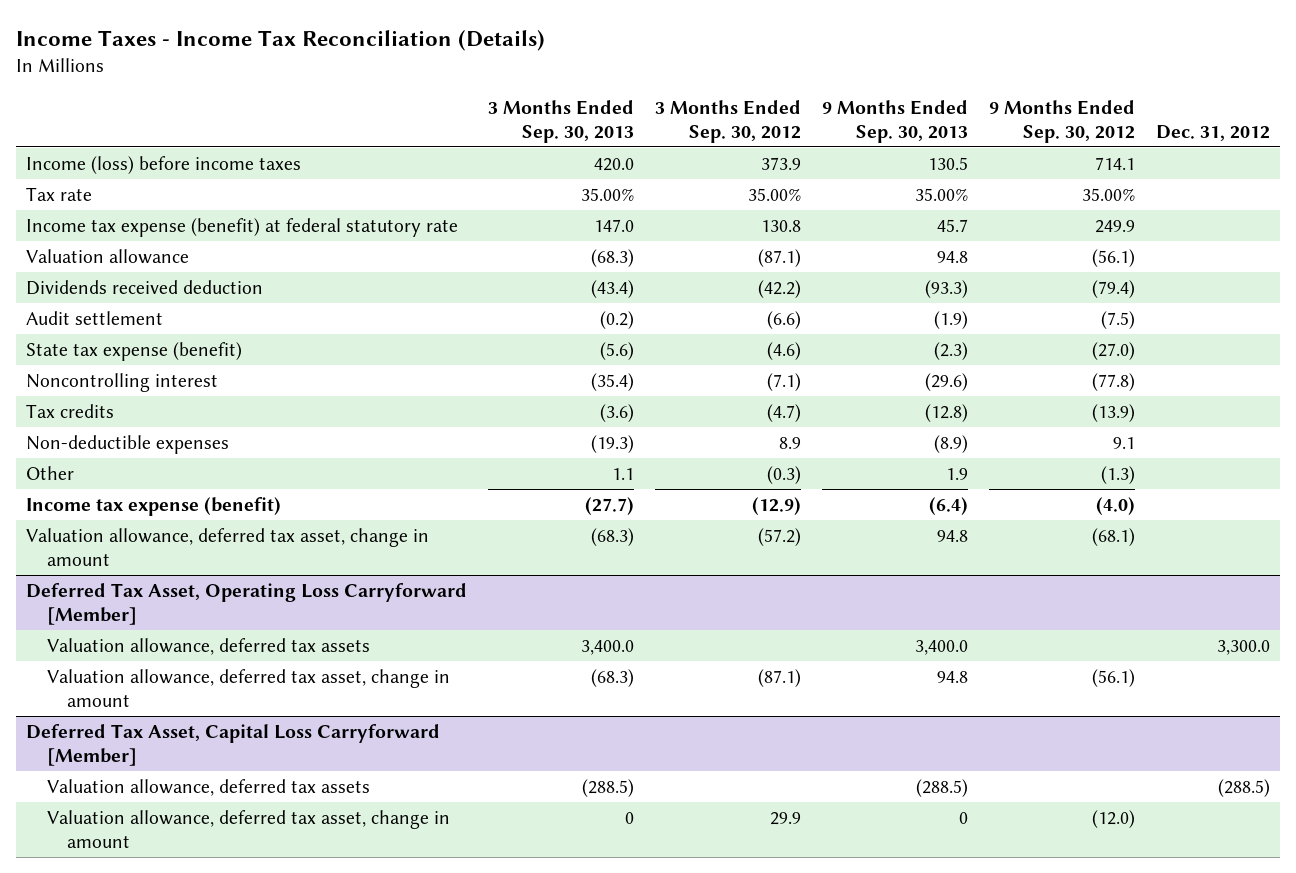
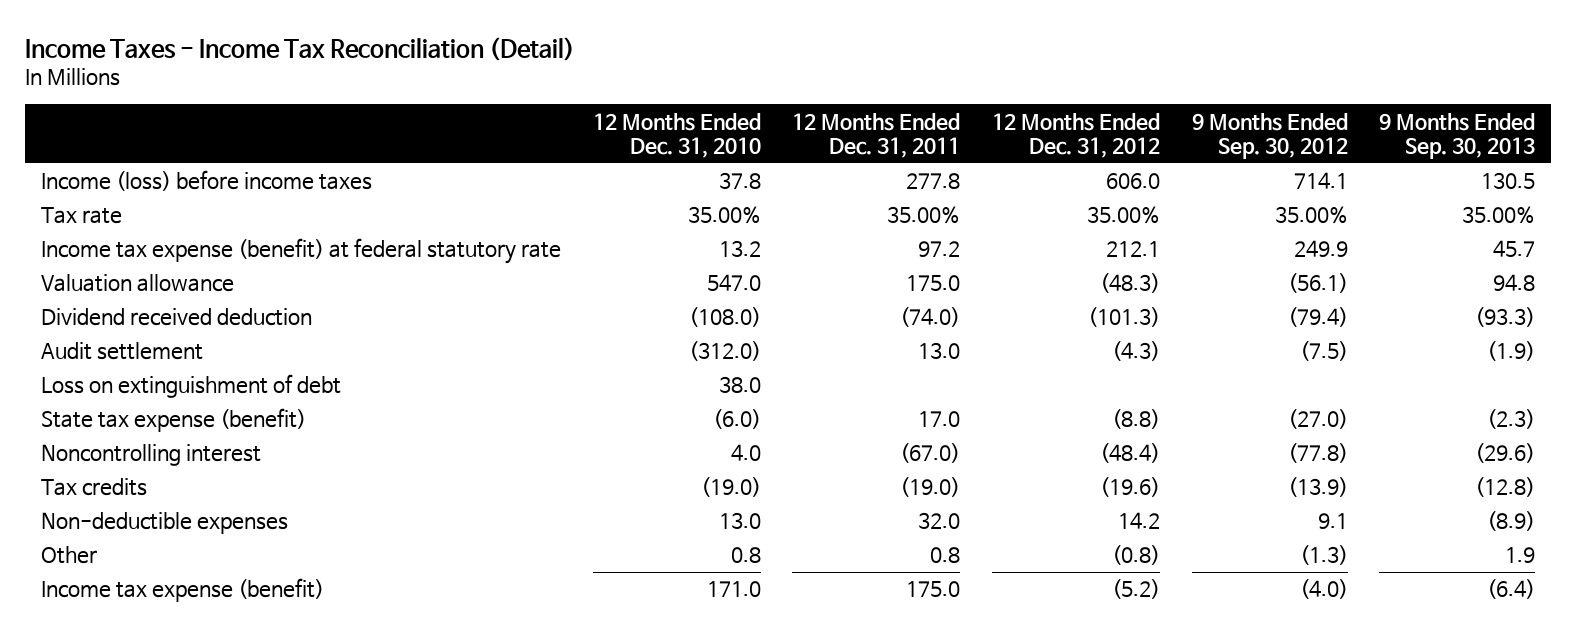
[15,30,545,52] Income Taxes - Income Tax Reconciliation (Details) -> [25,36,576,61] Income Taxes - Income Tax Reconciliation (Detail)
[488,99,635,143] 3 Months Ended Sep. 30, 2013 -> none
[655,99,802,143] 3 Months Ended Sep. 30, 2012 -> none
[1155,124,1270,141] Dec. 31, 2012 -> none
none -> [592,112,761,159] 12 Months Ended Dec. 31, 2010
none -> [792,112,961,159] 12 Months Ended Dec. 31, 2011
none -> [991,112,1160,159] 12 Months Ended Dec. 31, 2012
[26,279,264,295] Dividends received deduction -> [40,308,312,327] Dividend received deduction
none -> [40,374,341,399] Loss on extinguishment of debt
[26,527,430,566] Valuation allowance, deferred tax asset, change in amount -> none
[26,582,468,625] Deferred Tax Asset, Operating Loss Carryforward [Member] -> none
[46,637,370,655] Valuation allowance, deferred tax assets -> none
[46,668,450,707] Valuation allowance, deferred tax asset, change in amount -> none
[26,723,441,766] Deferred Tax Asset, Capital Loss Carryforward [Member] -> none
[46,778,370,796] Valuation allowance, deferred tax assets -> none
[46,809,450,848] Valuation allowance, deferred tax asset, change in amount -> none

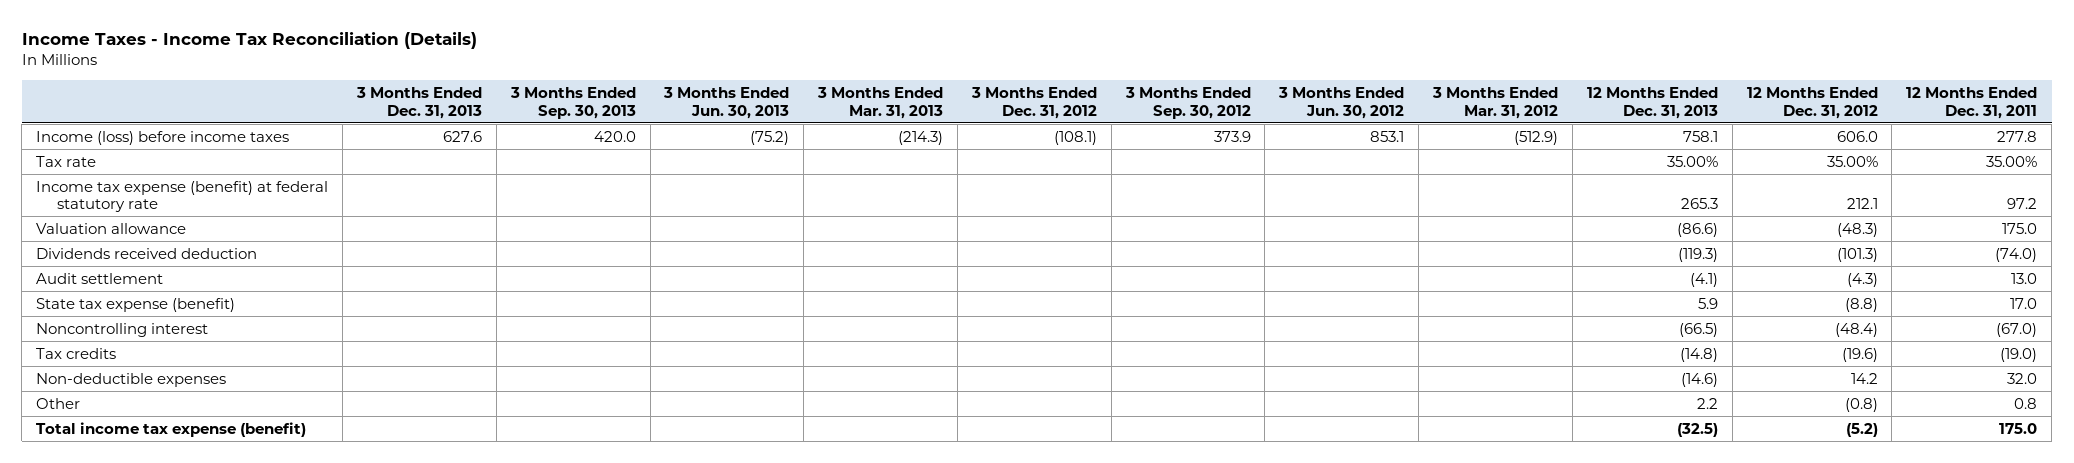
[25,36,576,61] Income Taxes - Income Tax Reconciliation (Detail) -> [21,32,477,50] Income Taxes - Income Tax Reconciliation (Details)
[592,112,761,159] 12 Months Ended Dec. 31, 2010 -> none
[1191,112,1348,160] 9 Months Ended Sep. 30, 2012 -> none
[1379,112,1536,160] 9 Months Ended Sep. 30, 2013 -> none
none -> [355,86,482,119] 3 Months Ended Dec. 31, 2013
none -> [509,86,636,119] 3 Months Ended Sep. 30, 2013
none -> [663,86,790,119] 3 Months Ended Jun. 30, 2013
none -> [817,86,944,119] 3 Months Ended Mar. 31, 2013
none -> [970,86,1097,119] 3 Months Ended Dec. 31, 2012
none -> [1124,86,1251,119] 3 Months Ended Sep. 30, 2012
none -> [1278,86,1405,119] 3 Months Ended Jun. 30, 2012
none -> [1432,86,1559,119] 3 Months Ended Mar. 31, 2012
none -> [1586,86,1718,119] 12 Months Ended Dec. 31, 2013
[40,308,312,327] Dividend received deduction -> [36,247,258,259] Dividends received deduction
[40,374,341,399] Loss on extinguishment of debt -> none
[40,578,324,603] Income tax expense (benefit) -> [36,421,307,437] Total income tax expense (benefit)

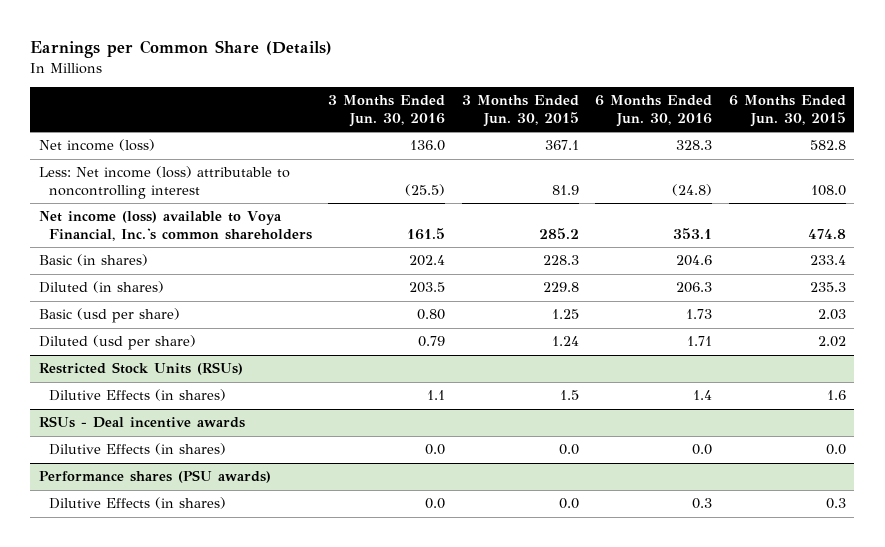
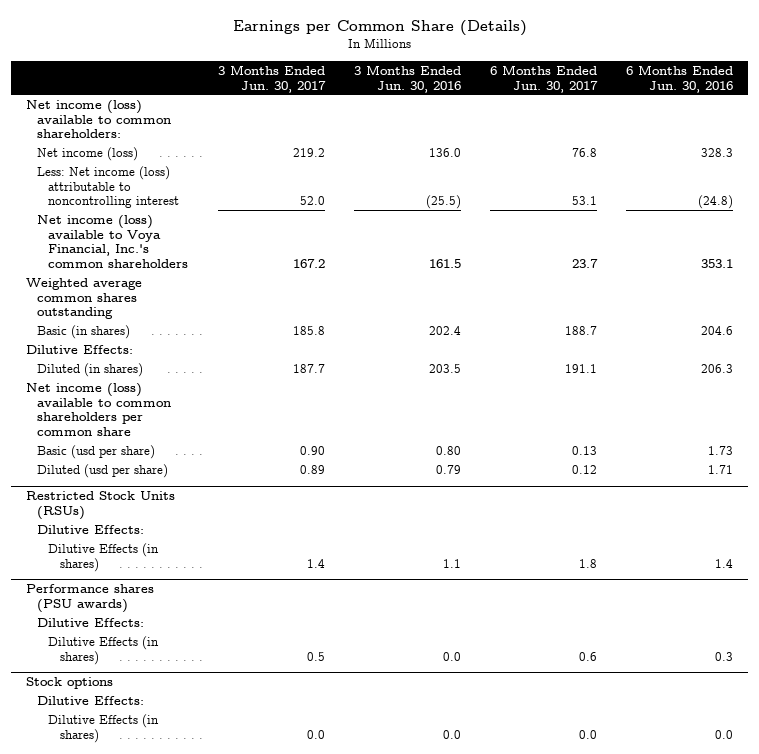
[461,95,579,128] 3 Months Ended Jun. 30, 2015 -> none
[728,95,846,128] 6 Months Ended Jun. 30, 2015 -> none
none -> [217,64,326,93] 3 Months Ended Jun. 30, 2017
none -> [490,64,599,93] 6 Months Ended Jun. 30, 2017
none -> [25,99,171,139] Net income (loss) available to common shareholders:
none -> [25,277,142,320] Weighted average common shares outstanding
none -> [25,344,133,354] Dilutive Effects:
none -> [25,382,171,437] Net income (loss) available to common shareholders per common share
none -> [36,524,144,534] Dilutive Effects:
[38,416,245,429] RSUs - Deal incentive awards -> none
[48,443,226,456] Dilutive Effects (in shares) -> none
none -> [36,617,144,627] Dilutive Effects:
none -> [25,677,113,690] Stock options
none -> [36,695,144,705] Dilutive Effects:
none -> [48,713,160,743] Dilutive Effects (in shares)

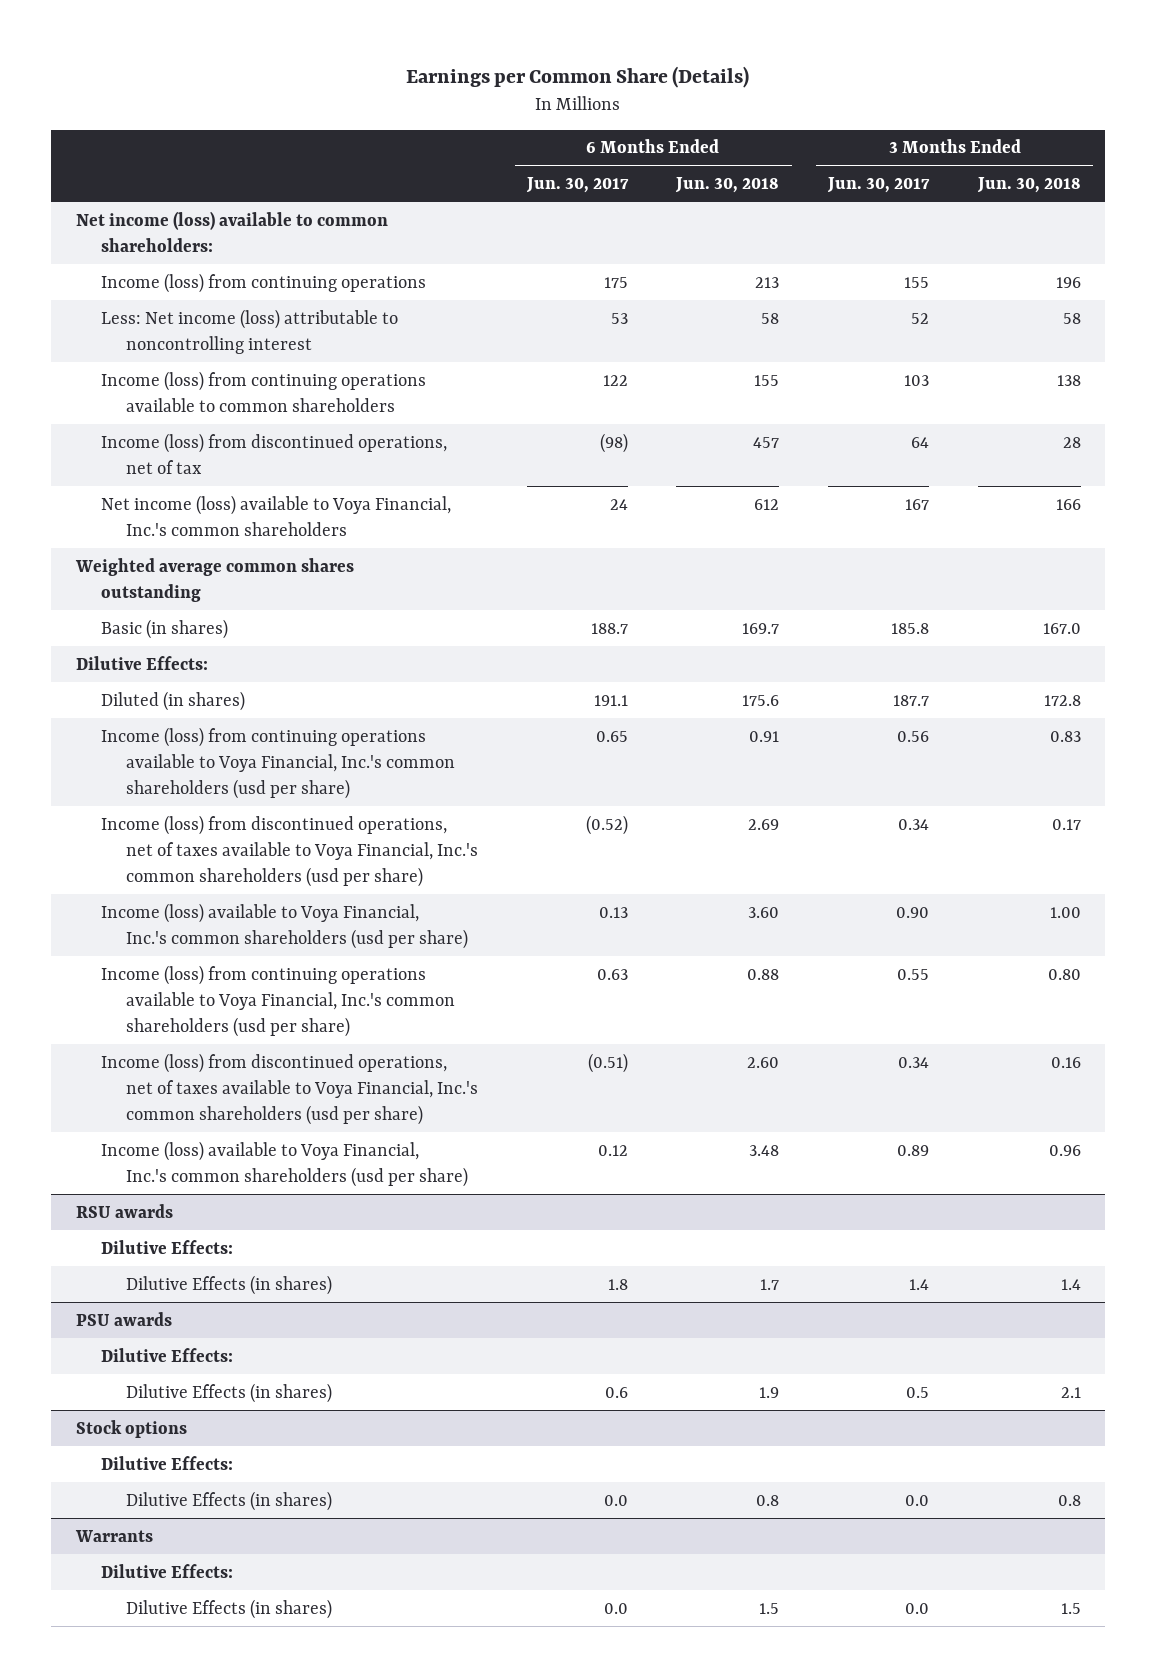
[353,64,461,93] 3 Months Ended Jun. 30, 2016 -> none
[626,64,734,93] 6 Months Ended Jun. 30, 2016 -> none
none -> [675,177,780,194] Jun. 30, 2018
none -> [977,177,1082,194] Jun. 30, 2018
[36,146,138,161] Net income (loss) -> none
none -> [100,272,426,293] Income (loss) from continuing operations
[299,196,325,206] 52.0 -> [911,312,930,324] 52
[572,196,598,206] 53.1 -> [610,312,628,324] 53
none -> [100,370,426,412] Income (loss) from continuing operations available to common shareholders
none -> [100,432,447,474] Income (loss) from discontinued operations, net of tax
[292,259,325,269] 167.2 -> [905,498,930,510] 167
[572,259,599,269] 23.7 -> [609,498,628,510] 24
[25,382,171,437] Net income (loss) available to common shareholders per common share -> none
none -> [100,726,455,799] Income (loss) from continuing operations available to Voya Financial, Inc.'s common shareholders (usd per share)
none -> [100,814,478,887] Income (loss) from discontinued operations, net of taxes available to Voya Financial, Inc.'s common shareholders (usd per share)
[36,444,155,459] Basic (usd per share) -> [100,902,468,949] Income (loss) available to Voya Financial, Inc.'s common shareholders (usd per share)
none -> [100,964,455,1037] Income (loss) from continuing operations available to Voya Financial, Inc.'s common shareholders (usd per share)
none -> [100,1052,478,1125] Income (loss) from discontinued operations, net of taxes available to Voya Financial, Inc.'s common shareholders (usd per share)
[36,463,168,478] Diluted (usd per share) -> [100,1140,468,1187] Income (loss) available to Voya Financial, Inc.'s common shareholders (usd per share)
[25,491,175,520] Restricted Stock Units (RSUs) -> [75,1203,173,1218] RSU awards
[25,584,154,613] Performance shares (PSU awards) -> [75,1311,172,1326] PSU awards
none -> [74,1529,153,1542] Warrants
none -> [100,1563,233,1578] Dilutive Effects:
none -> [125,1598,332,1619] Dilutive Effects (in shares)

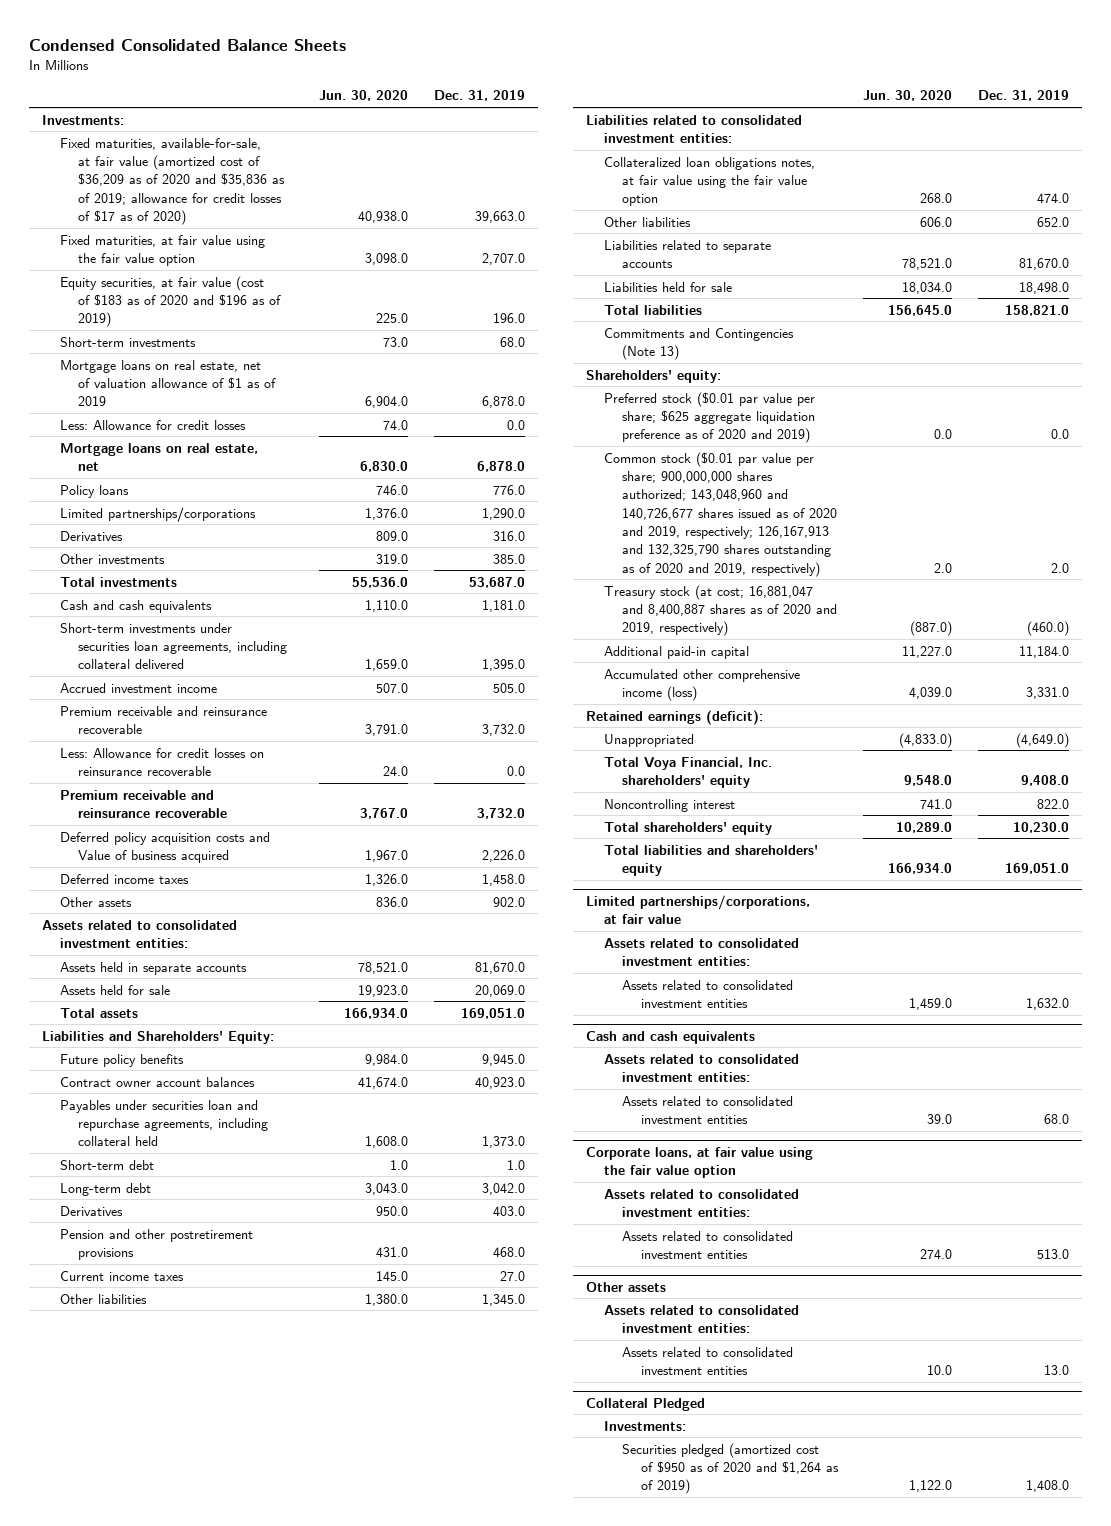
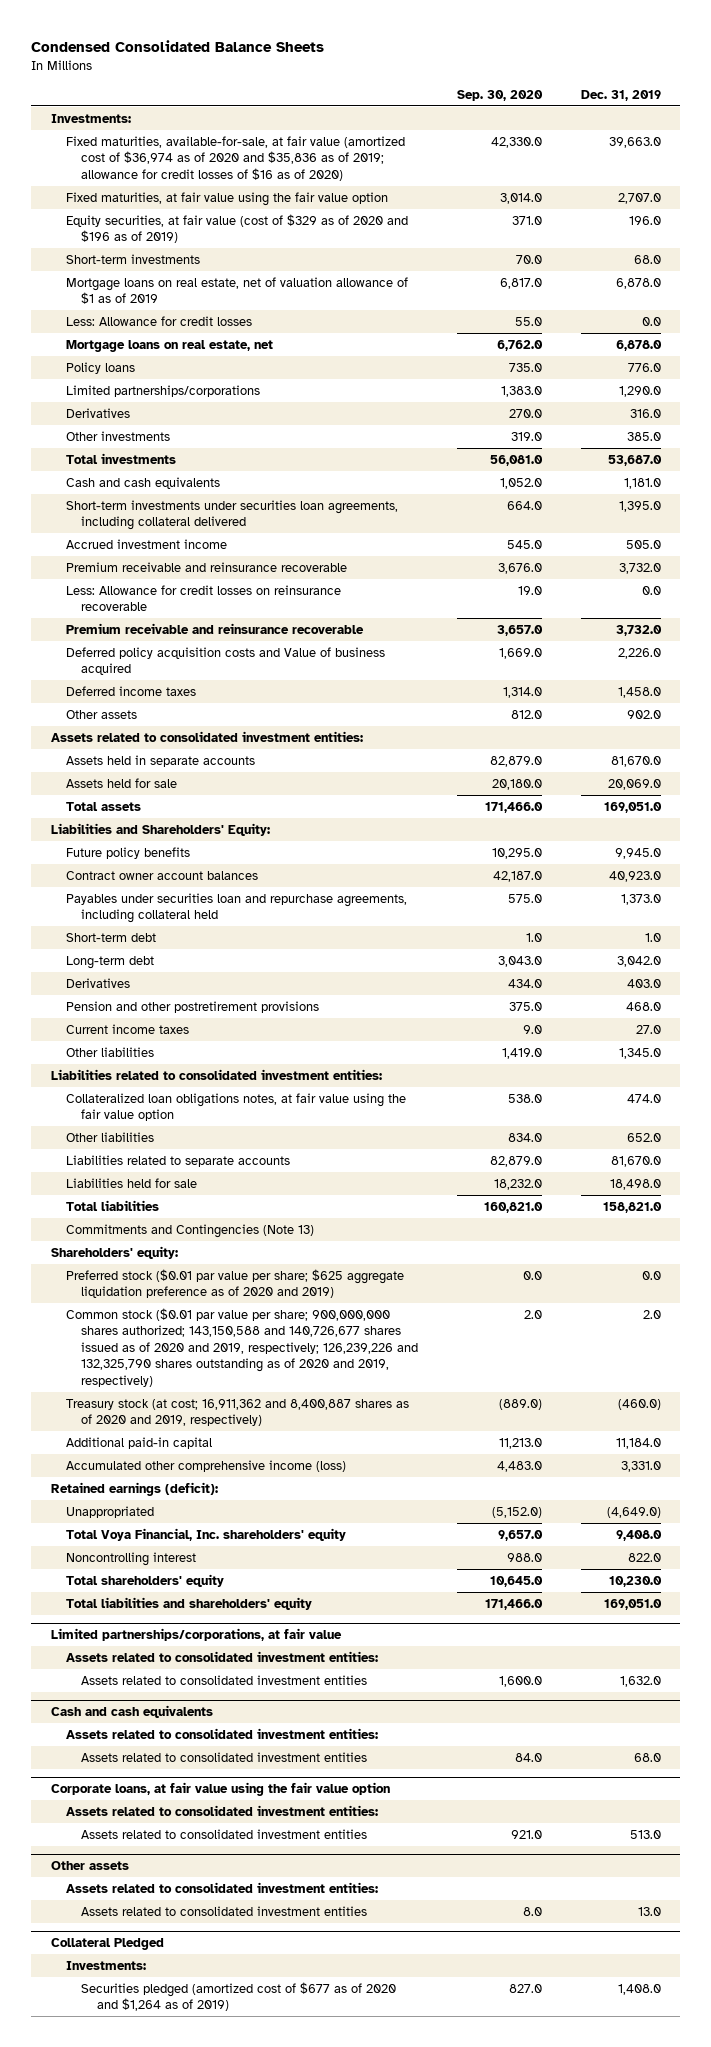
[318,90,408,102] Jun. 30, 2020 -> none
none -> [457,89,544,101] Sep. 30, 2020
[59,137,285,225] Fixed maturities, available-for-sale, at fair value (amortized cost of $36,209 as of 2020 and $35,836 as of 2019; allowance for credit losses of $17 as of 2020) -> [65,135,405,181] Fixed maturities, available-for-sale, at fair value (amortized cost of $36,974 as of 2020 and $35,836 as of 2019; allowance for credit losses of $16 as of 2020)
[59,275,281,328] Equity securities, at fair value (cost of $183 as of 2020 and $196 as of 2019) -> [65,213,408,244] Equity securities, at fair value (cost of $329 as of 2020 and $196 as of 2019)
[604,451,838,577] Common stock ($0.01 par value per share; 900,000,000 shares authorized; 143,048,960 and 140,726,677 shares issued as of 2020 and 2019, respectively; 126,167,913 and 132,325,790 shares outstanding as of 2020 and 2019, respectively) -> [65,1307,419,1387] Common stock ($0.01 par value per share; 900,000,000 shares authorized; 143,150,588 and 140,726,677 shares issued as of 2020 and 2019, respectively; 126,239,226 and 132,325,790 shares outstanding as of 2020 and 2019, respectively)
[604,584,838,637] Treasury stock (at cost; 16,881,047 and 8,400,887 shares as of 2020 and 2019, respectively) -> [65,1398,409,1427] Treasury stock (at cost; 16,911,362 and 8,400,887 shares as of 2020 and 2019, respectively)
[622,1442,839,1495] Securities pledged (amortized cost of $950 as of 2020 and $1,264 as of 2019) -> [81,1981,397,2012] Securities pledged (amortized cost of $677 as of 2020 and $1,264 as of 2019)

